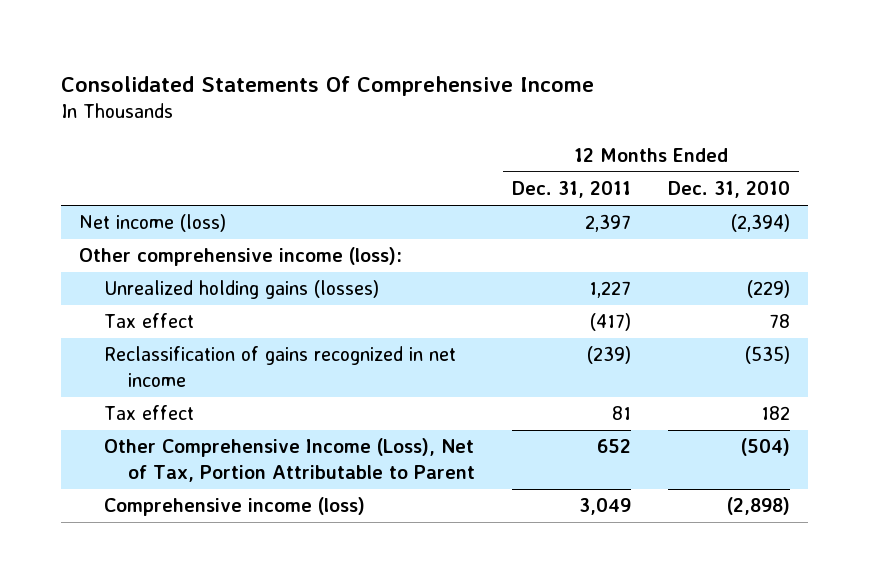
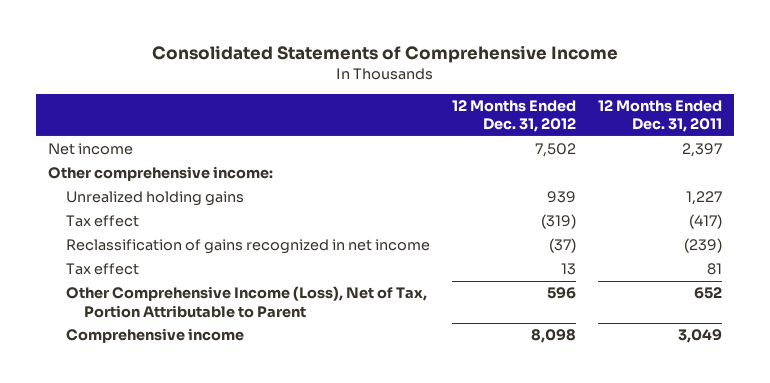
[61,75,595,96] Consolidated Statements Of Comprehensive Income -> [151,45,618,64] Consolidated Statements of Comprehensive Income
[667,181,790,199] Dec. 31, 2010 -> none
none -> [452,99,577,133] 12 Months Ended Dec. 31, 2012
[79,214,227,233] Net income (loss) -> [47,143,133,156] Net income
[79,247,403,267] Other comprehensive income (loss): -> [47,166,273,182] Other comprehensive income:
[103,280,379,300] Unrealized holding gains (losses) -> [65,191,244,207] Unrealized holding gains
[103,497,365,517] Comprehensive income (loss) -> [65,328,244,344] Comprehensive income

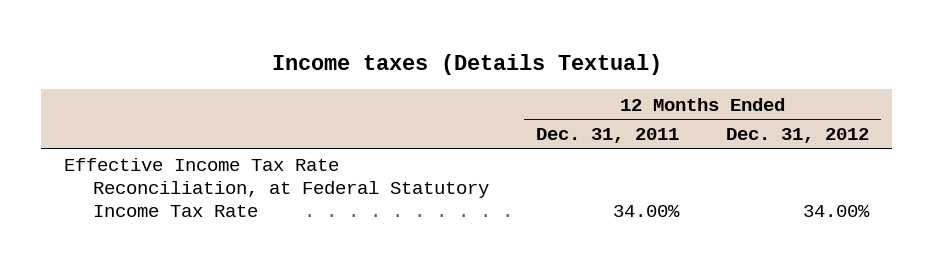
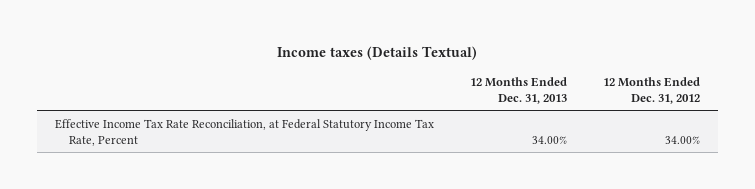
[536,128,680,144] Dec. 31, 2011 -> none
none -> [469,76,567,105] 12 Months Ended Dec. 31, 2013
[64,158,490,217] Effective Income Tax Rate Reconciliation, at Federal Statutory Income Tax Rate -> [54,118,434,146] Effective Income Tax Rate Reconciliation, at Federal Statutory Income Tax Rate, Percent

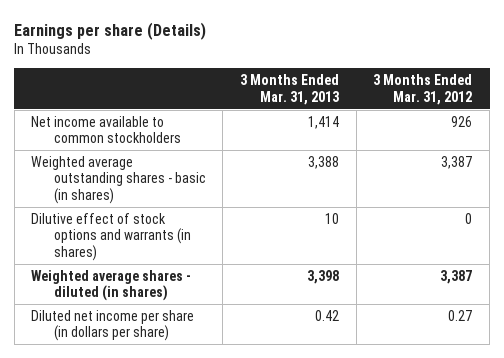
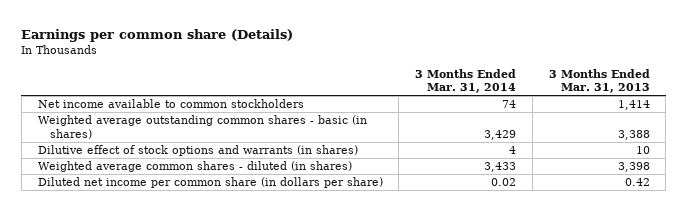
[14,21,207,40] Earnings per share (Details) -> [21,28,294,42] Earnings per common share (Details)
[373,74,473,105] 3 Months Ended Mar. 31, 2012 -> none
none -> [415,68,517,94] 3 Months Ended Mar. 31, 2014
[31,155,206,204] Weighted average outstanding shares - basic (in shares) -> [37,115,367,139] Weighted average outstanding common shares - basic (in shares)
[31,269,192,302] Weighted average shares - diluted (in shares) -> [37,161,352,173] Weighted average common shares - diluted (in shares)
[31,309,195,342] Diluted net income per share (in dollars per share) -> [37,177,383,189] Diluted net income per common share (in dollars per share)

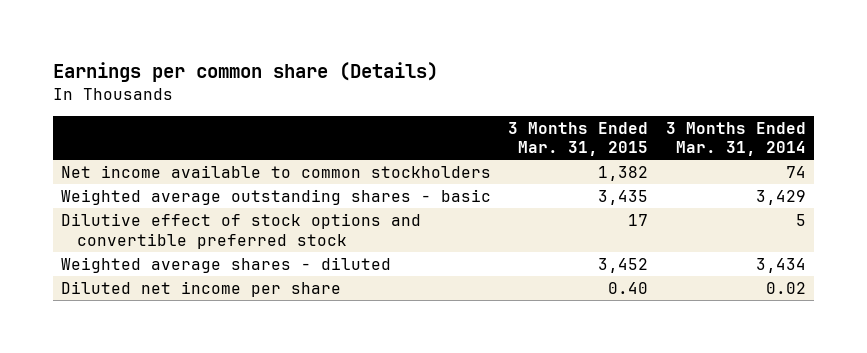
[548,68,650,94] 3 Months Ended Mar. 31, 2013 -> none
none -> [508,121,649,157] 3 Months Ended Mar. 31, 2015
[37,115,367,139] Weighted average outstanding common shares - basic (in shares) -> [61,188,492,205] Weighted average outstanding shares - basic
[37,145,358,157] Dilutive effect of stock options and warrants (in shares) -> [61,212,422,249] Dilutive effect of stock options and convertible preferred stock
[509,146,517,155] 4 -> [795,213,806,226] 5
[37,161,352,173] Weighted average common shares - diluted (in shares) -> [61,256,392,273] Weighted average shares - diluted
[484,162,517,173] 3,433 -> [755,257,806,273] 3,434
[37,177,383,189] Diluted net income per common share (in dollars per share) -> [61,280,342,297] Diluted net income per share

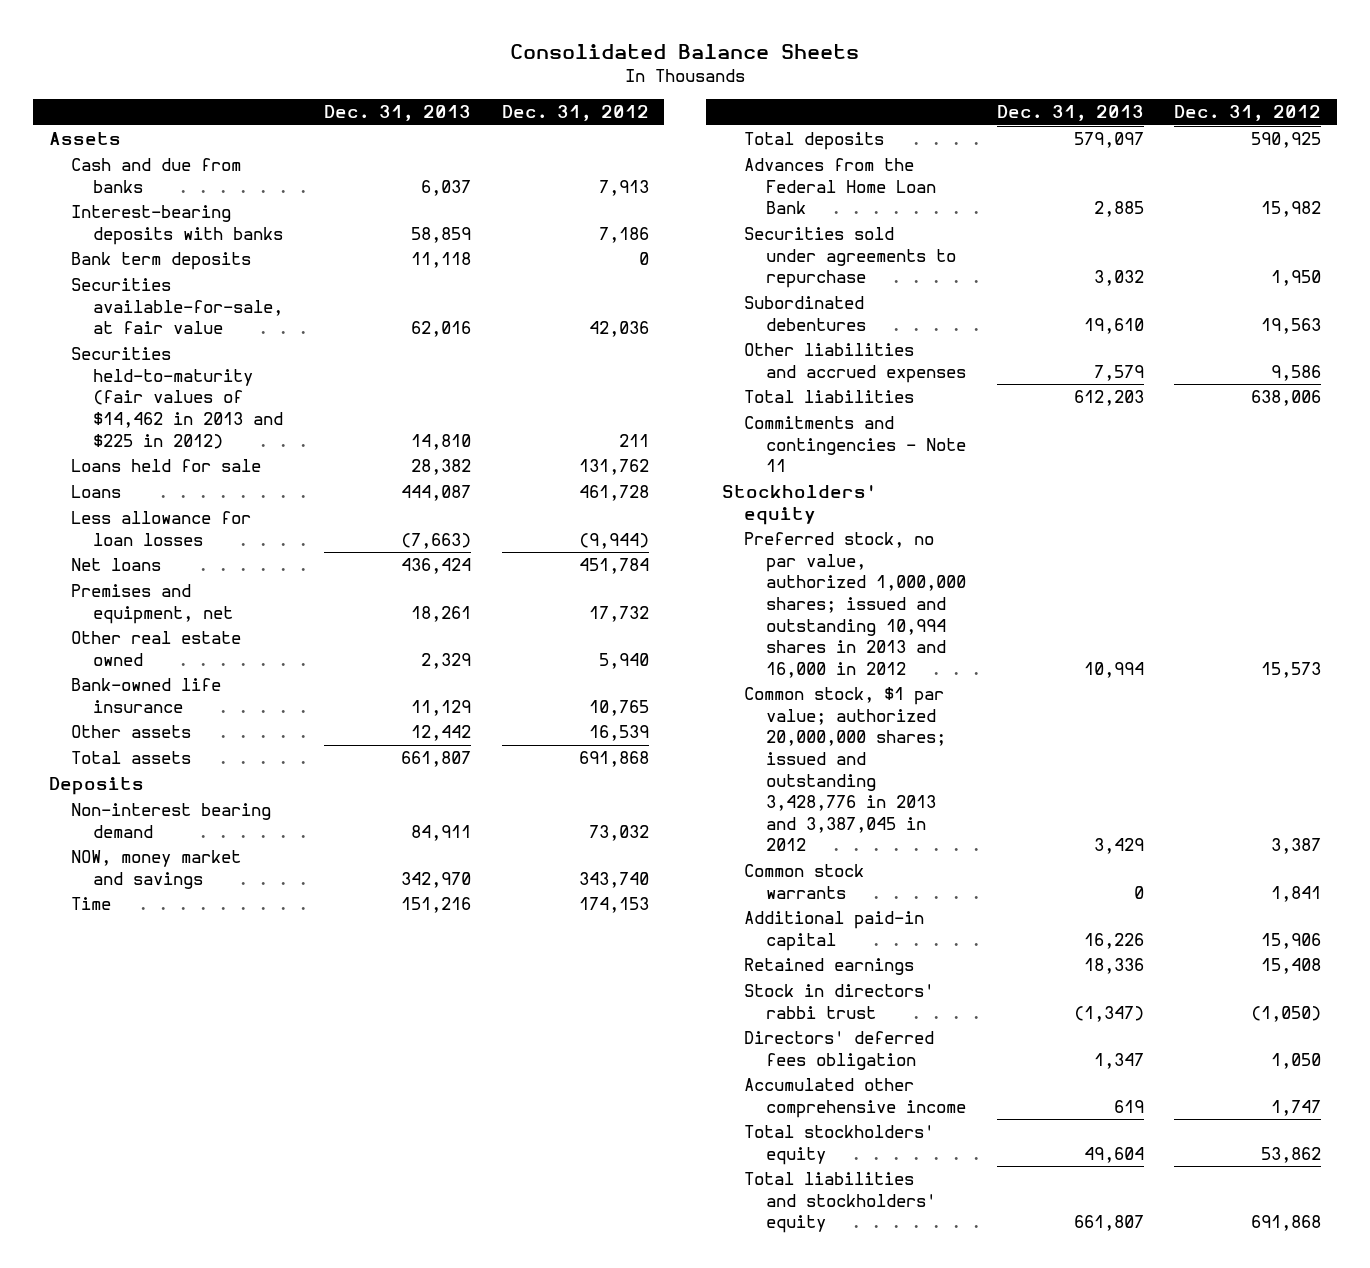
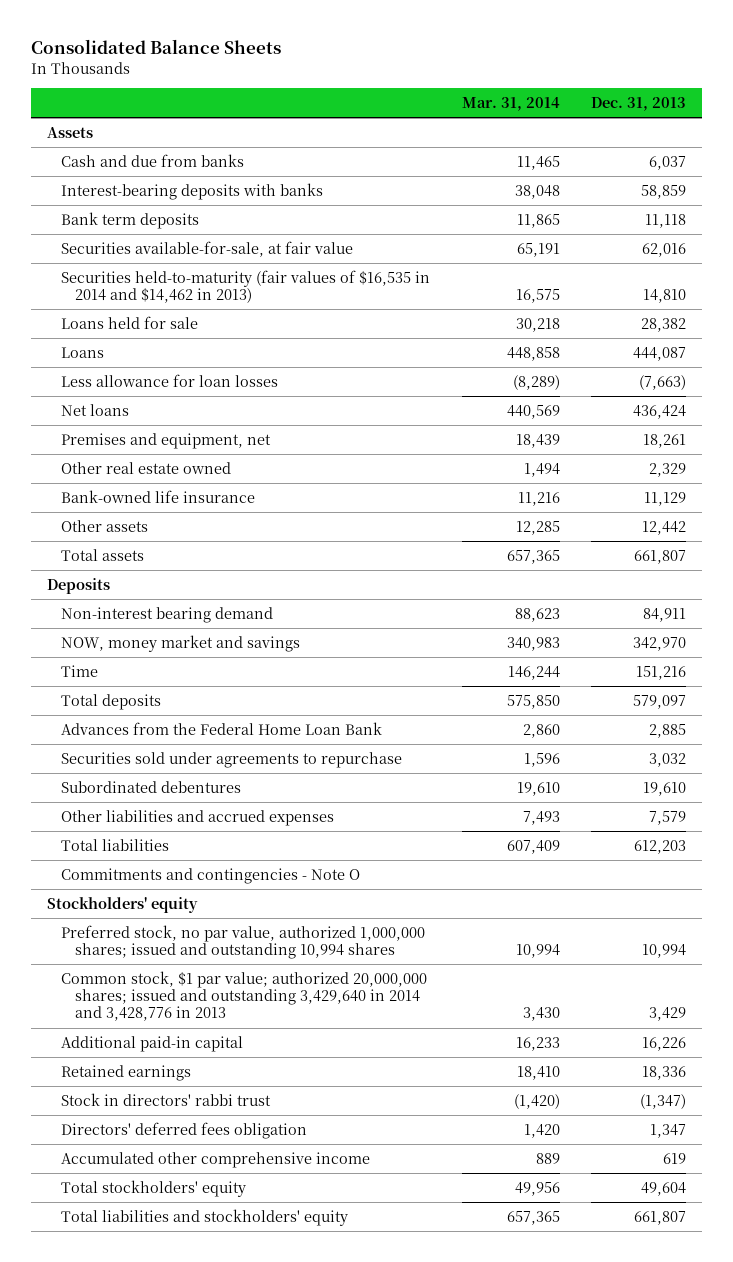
[501,105,649,122] Dec. 31, 2012 -> none
none -> [461,97,560,112] Mar. 31, 2014
[70,347,284,449] Securities held-to-maturity (fair values of $14,462 in 2013 and $225 in 2012) -> [60,269,430,304] Securities held-to-maturity (fair values of $16,535 in 2014 and $14,462 in 2013)
[743,416,966,473] Commitments and contingencies - Note 11 -> [60,867,360,884] Commitments and contingencies - Note O
[743,864,864,899] Common stock warrants -> none
[743,532,966,678] Preferred stock, no par value, authorized 1,000,000 shares; issued and outstanding 10,994 shares in 2013 and 16,000 in 2012 -> [60,924,425,960] Preferred stock, no par value, authorized 1,000,000 shares; issued and outstanding 10,994 shares
[743,687,946,852] Common stock, $1 par value; authorized 20,000,000 shares; issued and outstanding 3,428,776 in 2013 and 3,387,045 in 2012 -> [60,970,427,1022] Common stock, $1 par value; authorized 20,000,000 shares; issued and outstanding 3,429,640 in 2014 and 3,428,776 in 2013

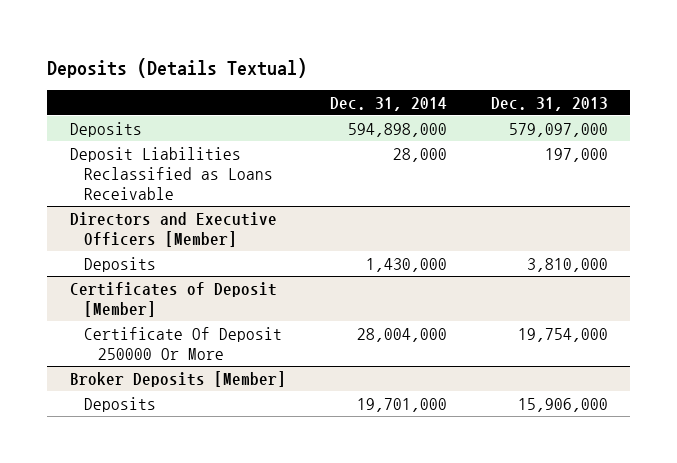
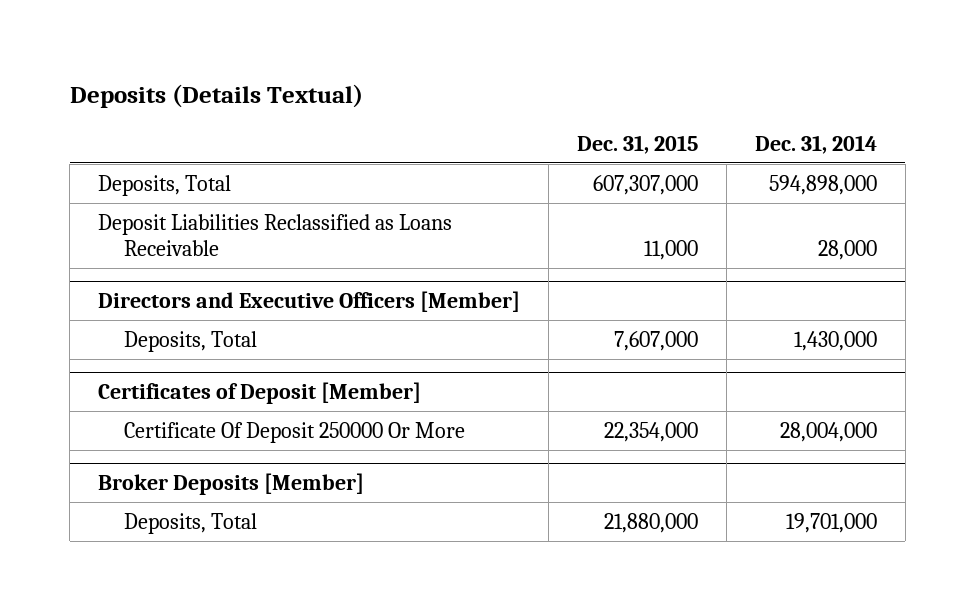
[490,97,608,112] Dec. 31, 2013 -> none
none -> [576,134,698,154] Dec. 31, 2015
[69,121,142,137] Deposits -> [98,174,232,196] Deposits, Total
[83,256,156,272] Deposits -> [124,330,258,352] Deposits, Total
[83,396,156,412] Deposits -> [124,512,258,534] Deposits, Total

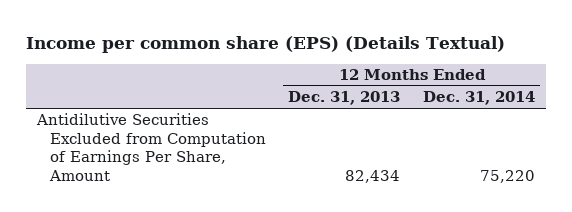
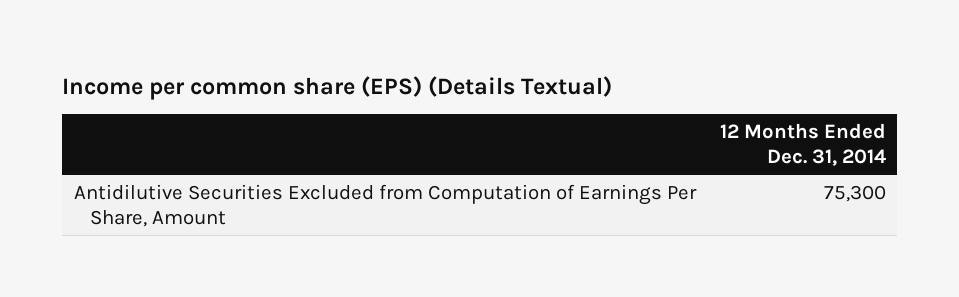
[288,91,401,106] Dec. 31, 2013 -> none
[479,169,535,183] 75,220 -> [823,184,886,202] 75,300

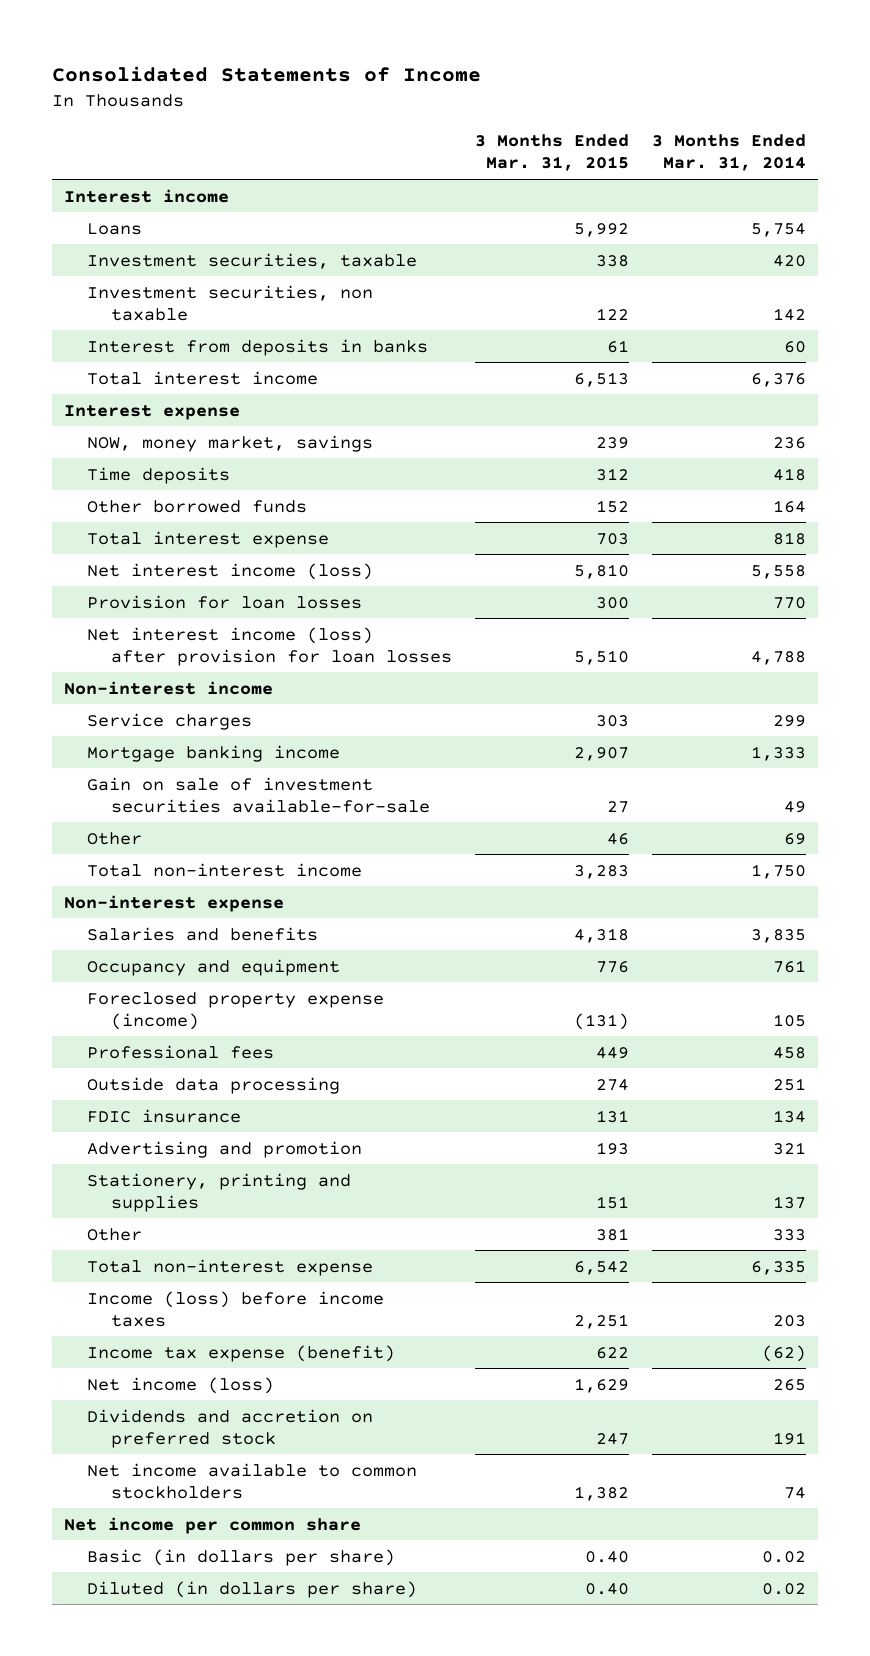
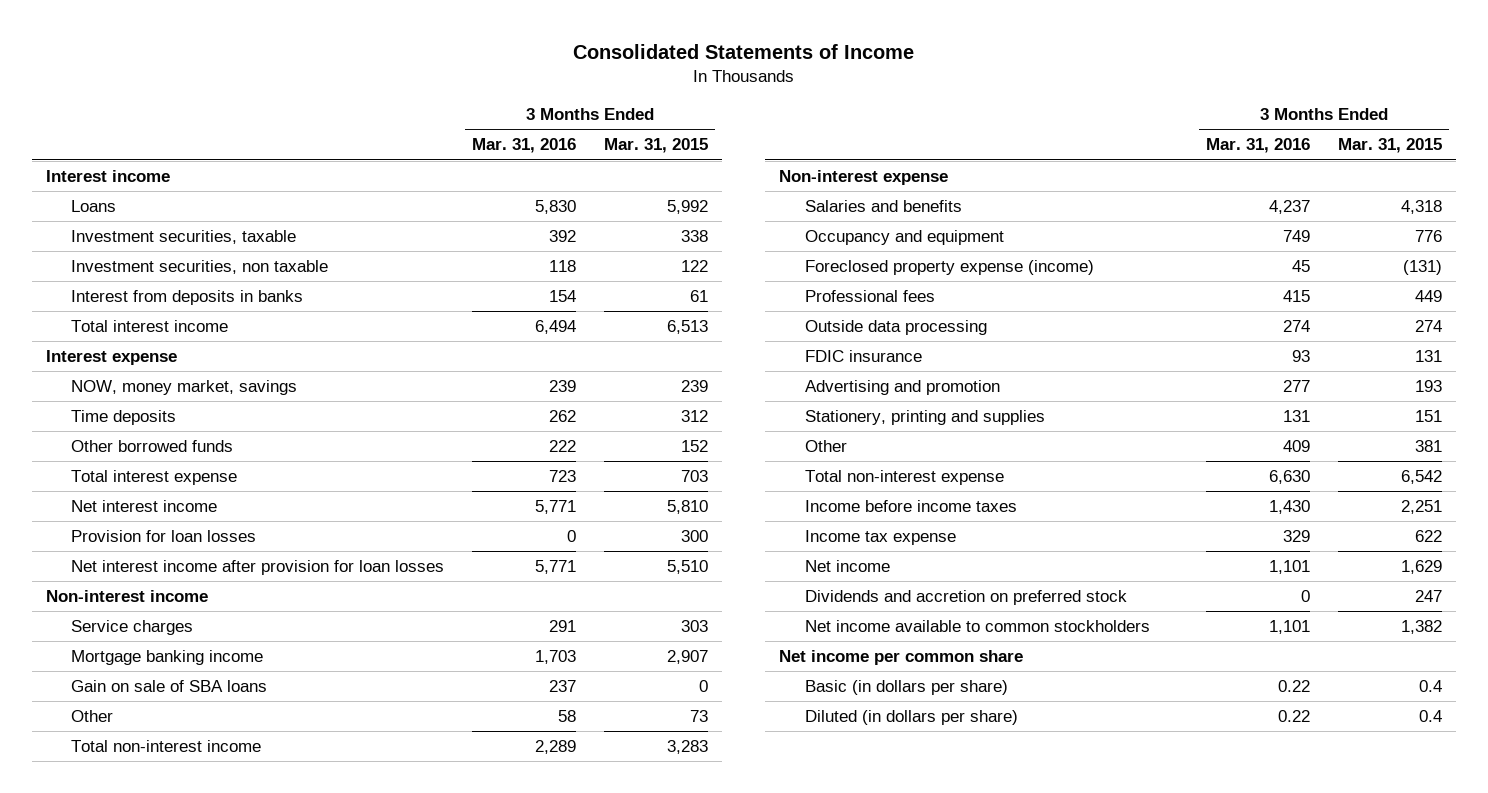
[652,134,807,172] 3 Months Ended Mar. 31, 2014 -> none
none -> [472,138,577,154] Mar. 31, 2016
[87,562,374,580] Net interest income (loss) -> [71,500,218,513] Net interest income
[87,626,452,666] Net interest income (loss) after provision for loan losses -> [71,560,445,576] Net interest income after provision for loan losses
[87,776,430,813] Gain on sale of investment securities available-for-sale -> none
none -> [71,680,268,693] Gain on sale of SBA loans
[606,832,629,845] 46 -> [690,710,709,723] 73
[87,1290,385,1327] Income (loss) before income taxes -> [804,500,1017,513] Income before income taxes
[87,1344,396,1362] Income tax expense (benefit) -> [804,530,956,546] Income tax expense
[87,1376,275,1394] Net income (loss) -> [804,560,890,573] Net income
[584,1550,629,1563] 0.40 -> [1418,680,1442,693] 0.4
[584,1582,629,1595] 0.40 -> [1418,710,1442,723] 0.4

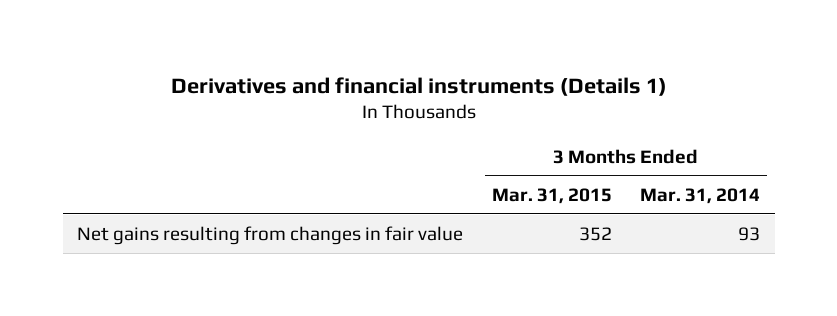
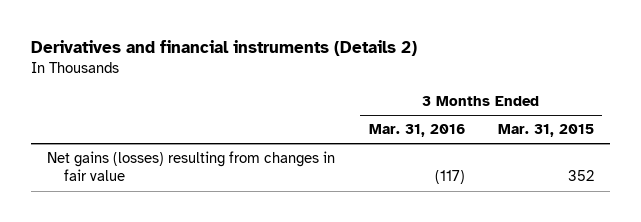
[170,76,667,96] Derivatives and financial instruments (Details 1) -> [30,40,417,57] Derivatives and financial instruments (Details 2)
[640,188,761,205] Mar. 31, 2014 -> none
none -> [368,124,465,138] Mar. 31, 2016
[77,226,464,246] Net gains resulting from changes in fair value -> [47,150,336,182] Net gains (losses) resulting from changes in fair value

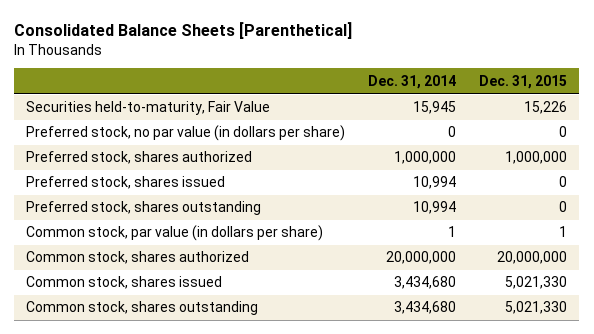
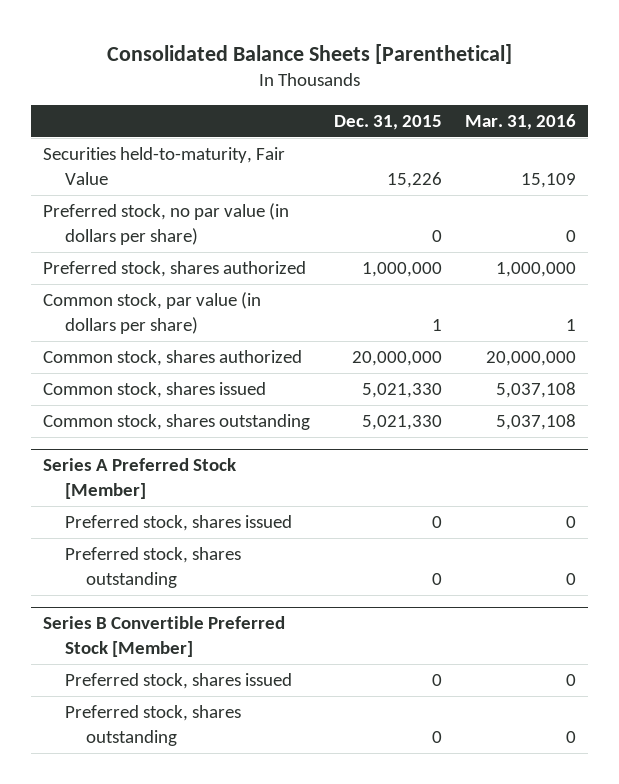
[368,74,457,89] Dec. 31, 2014 -> none
none -> [464,113,576,130] Mar. 31, 2016
[26,176,226,190] Preferred stock, shares issued -> none
[26,201,262,216] Preferred stock, shares outstanding -> none
none -> [43,458,237,499] Series A Preferred Stock [Member]
none -> [64,515,292,532] Preferred stock, shares issued
none -> [64,547,241,588] Preferred stock, shares outstanding
none -> [43,616,286,657] Series B Convertible Preferred Stock [Member]
none -> [64,673,292,690] Preferred stock, shares issued
none -> [64,705,241,746] Preferred stock, shares outstanding

